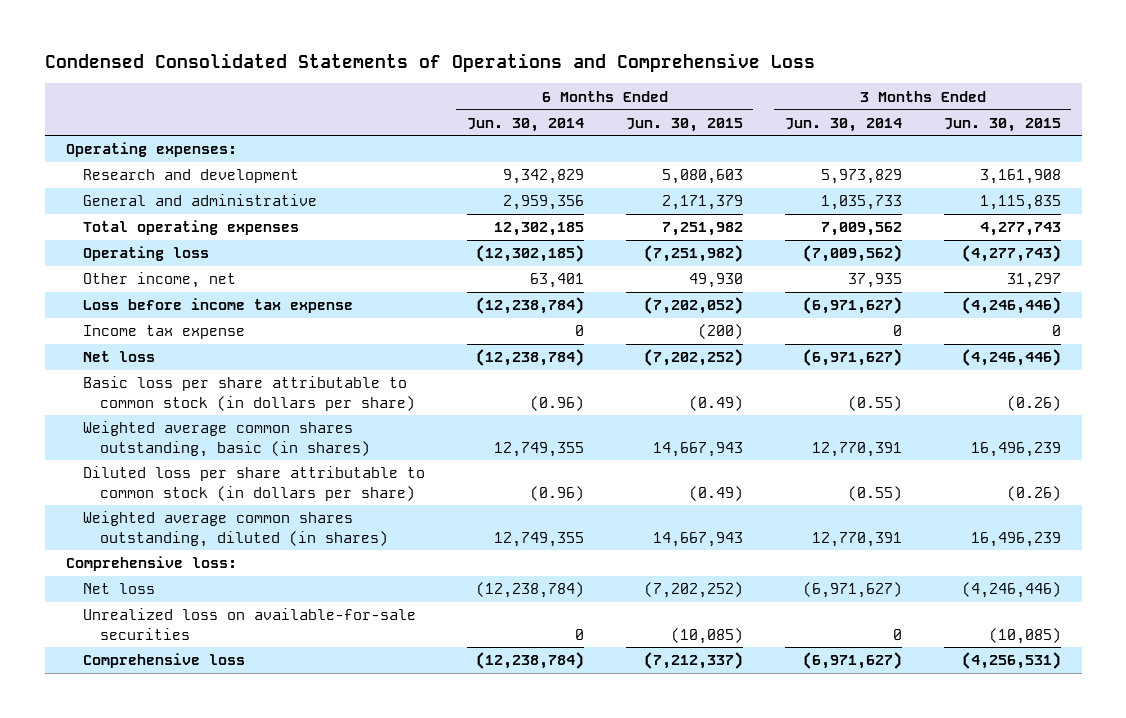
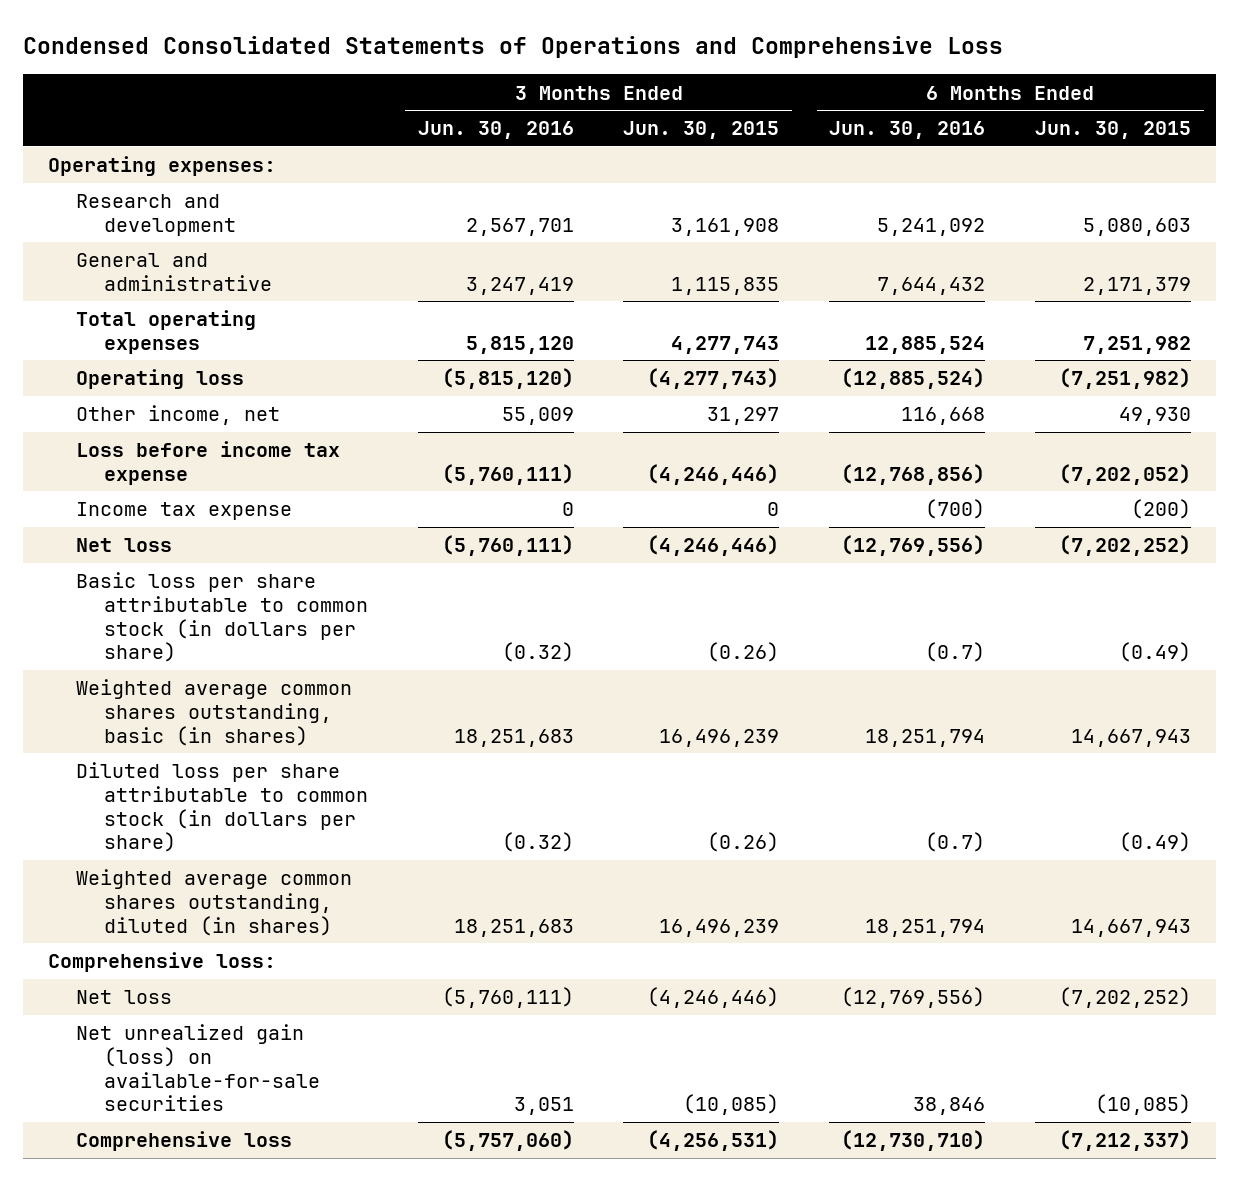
[466,117,584,132] Jun. 30, 2014 -> none
[784,117,902,132] Jun. 30, 2014 -> none
none -> [417,121,574,140] Jun. 30, 2016
none -> [829,121,986,140] Jun. 30, 2016
[83,608,417,640] Unrealized loss on available-for-sale securities -> [76,1024,320,1112] Net unrealized gain (loss) on available-for-sale securities

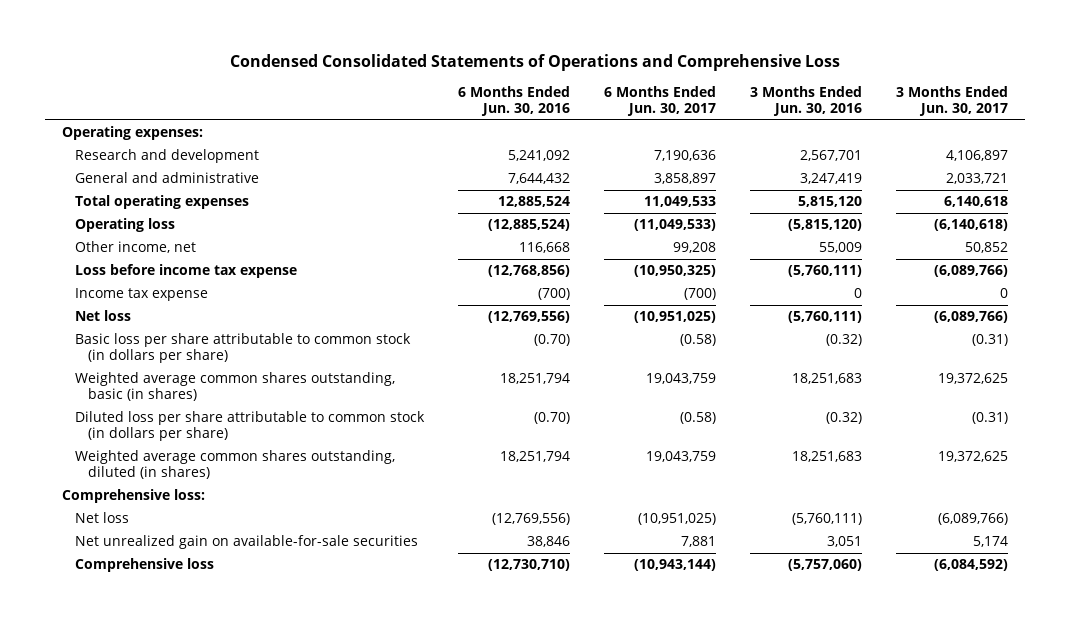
[623,121,780,140] Jun. 30, 2015 -> none
[1035,121,1192,140] Jun. 30, 2015 -> none
none -> [604,86,717,117] 6 Months Ended Jun. 30, 2017
none -> [896,86,1009,117] 3 Months Ended Jun. 30, 2017
[925,642,986,663] (0.7) -> [534,334,571,347] (0.70)
[925,832,986,853] (0.7) -> [534,412,571,425] (0.70)
[76,1024,320,1112] Net unrealized gain (loss) on available-for-sale securities -> [75,535,419,550] Net unrealized gain on available-for-sale securities

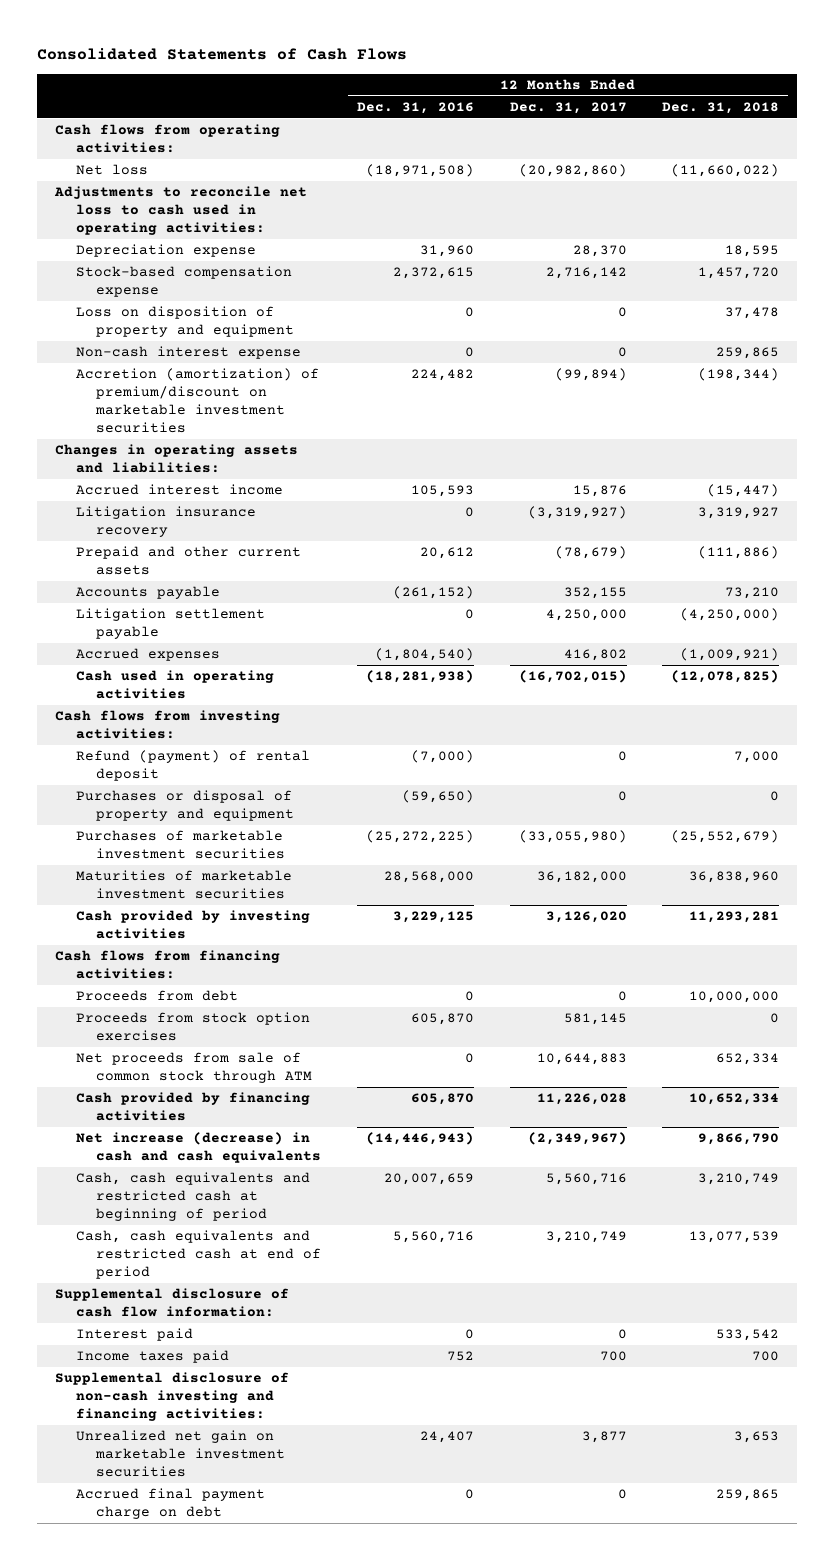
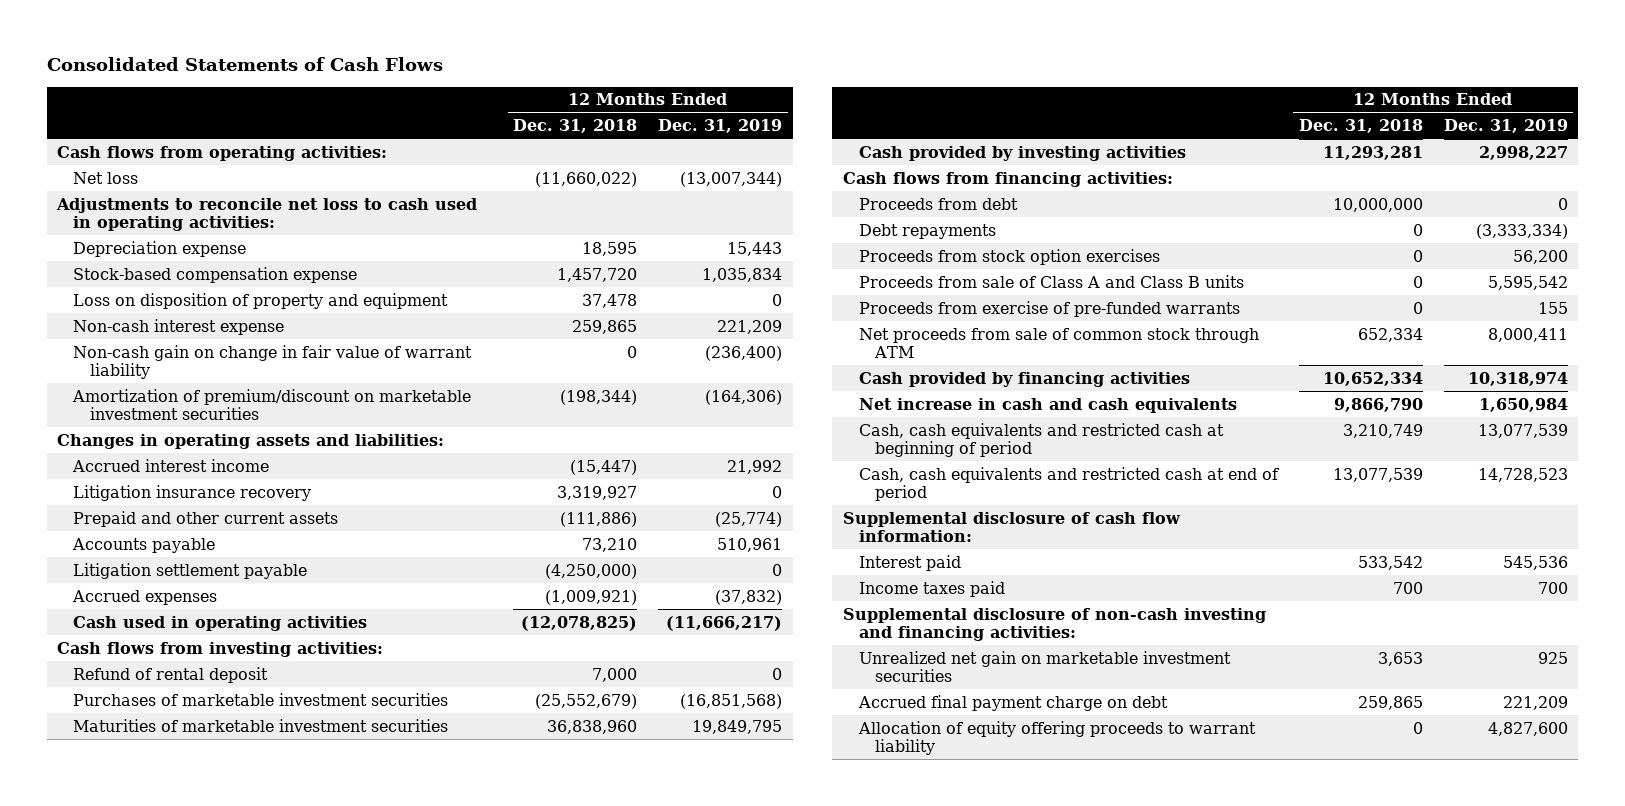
[356,101,474,114] Dec. 31, 2016 -> none
[509,101,627,114] Dec. 31, 2017 -> none
none -> [658,119,783,134] Dec. 31, 2019
none -> [73,344,473,380] Non-cash gain on change in fair value of warrant liability
[75,368,319,433] Accretion (amortization) of premium/discount on marketable investment securities -> [72,388,472,421] Amortization of premium/discount on marketable investment securities
[75,790,295,822] Purchases or disposal of property and equipment -> none
[75,750,310,782] Refund (payment) of rental deposit -> [73,666,269,683] Refund of rental deposit
none -> [858,223,996,239] Debt repayments
none -> [858,274,1244,288] Proceeds from sale of Class A and Class B units
none -> [858,300,1240,317] Proceeds from exercise of pre-funded warrants
[75,1132,322,1164] Net increase (decrease) in cash and cash equivalents -> [858,397,1237,413] Net increase in cash and cash equivalents
none -> [857,720,1256,756] Allocation of equity offering proceeds to warrant liability

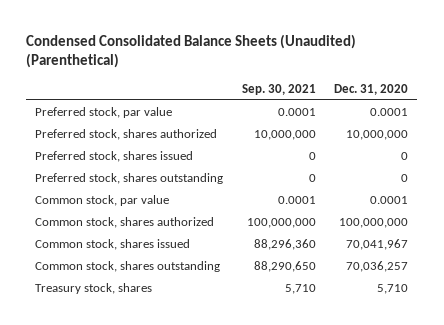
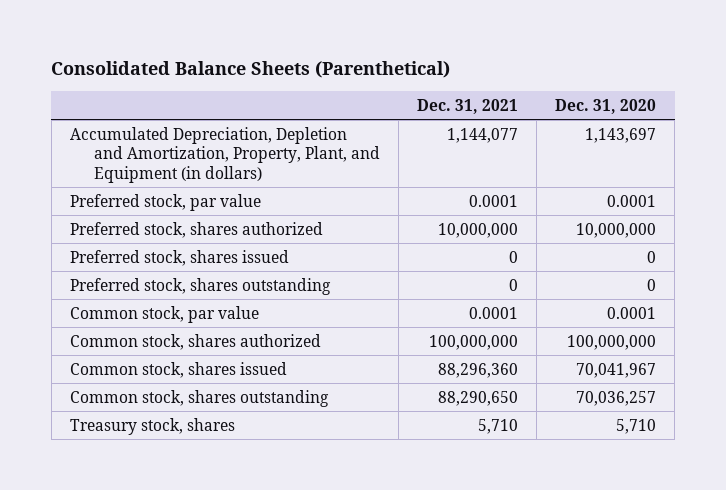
[26,33,357,69] Condensed Consolidated Balance Sheets (Unaudited) (Parenthetical) -> [51,61,451,79] Consolidated Balance Sheets (Parenthetical)
[241,83,316,95] Sep. 30, 2021 -> none
none -> [417,98,519,114] Dec. 31, 2021
none -> [69,126,381,183] Accumulated Depreciation, Depletion and Amortization, Property, Plant, and Equipment (in dollars)

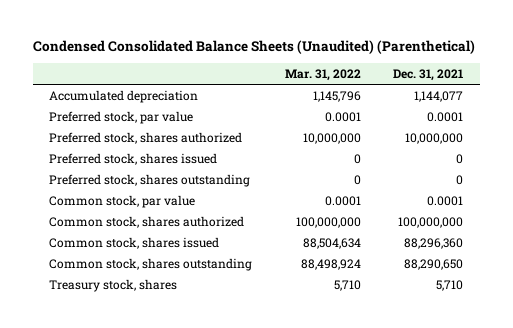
[51,61,451,79] Consolidated Balance Sheets (Parenthetical) -> [32,40,475,55] Condensed Consolidated Balance Sheets (Unaudited) (Parenthetical)
[555,98,657,114] Dec. 31, 2020 -> none
none -> [284,69,361,82] Mar. 31, 2022
[69,126,381,183] Accumulated Depreciation, Depletion and Amortization, Property, Plant, and Equipment (in dollars) -> [49,89,199,103] Accumulated depreciation

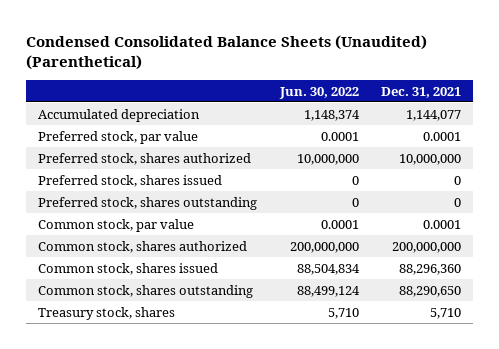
[284,69,361,82] Mar. 31, 2022 -> none
none -> [278,86,359,99] Jun. 30, 2022
[398,216,464,228] 100,000,000 -> [392,241,462,253] 200,000,000

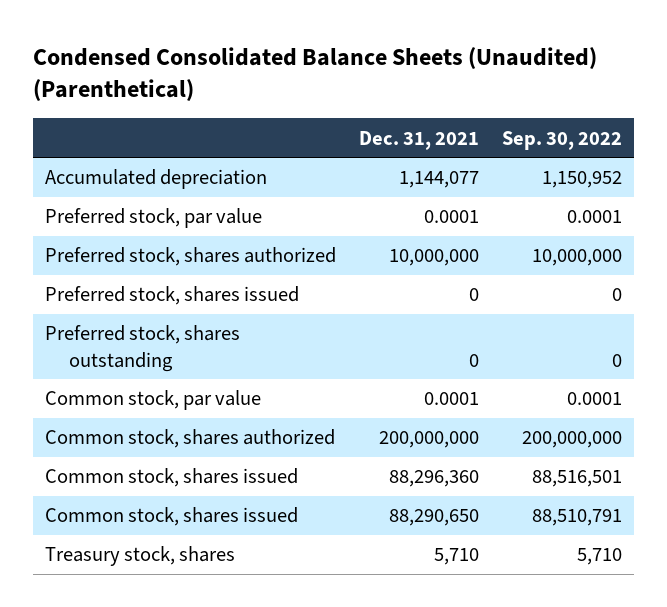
[278,86,359,99] Jun. 30, 2022 -> none
none -> [501,130,622,150] Sep. 30, 2022
[37,284,253,298] Common stock, shares outstanding -> [44,507,298,527] Common stock, shares issued

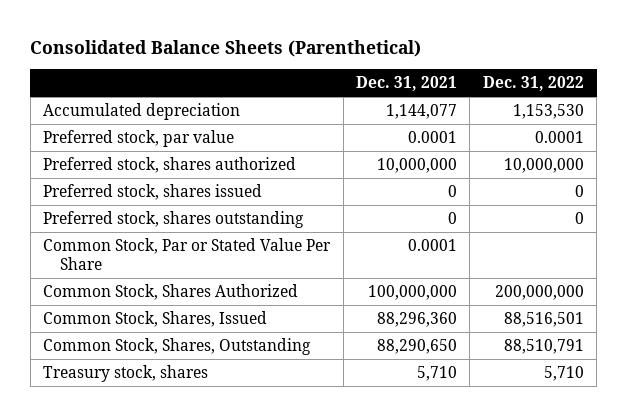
[33,47,598,102] Condensed Consolidated Balance Sheets (Unaudited) (Parenthetical) -> [30,40,422,58] Consolidated Balance Sheets (Parenthetical)
[501,130,622,150] Sep. 30, 2022 -> none
none -> [482,76,584,92] Dec. 31, 2022
[44,390,261,411] Common stock, par value -> [43,237,332,271] Common Stock, Par or Stated Value Per Share
[44,429,335,449] Common stock, shares authorized -> [43,283,299,300] Common Stock, Shares Authorized
[378,431,479,449] 200,000,000 -> [368,284,458,300] 100,000,000
[44,468,298,488] Common stock, shares issued -> [43,310,268,327] Common Stock, Shares, Issued
[44,507,298,527] Common stock, shares issued -> [43,337,312,355] Common Stock, Shares, Outstanding

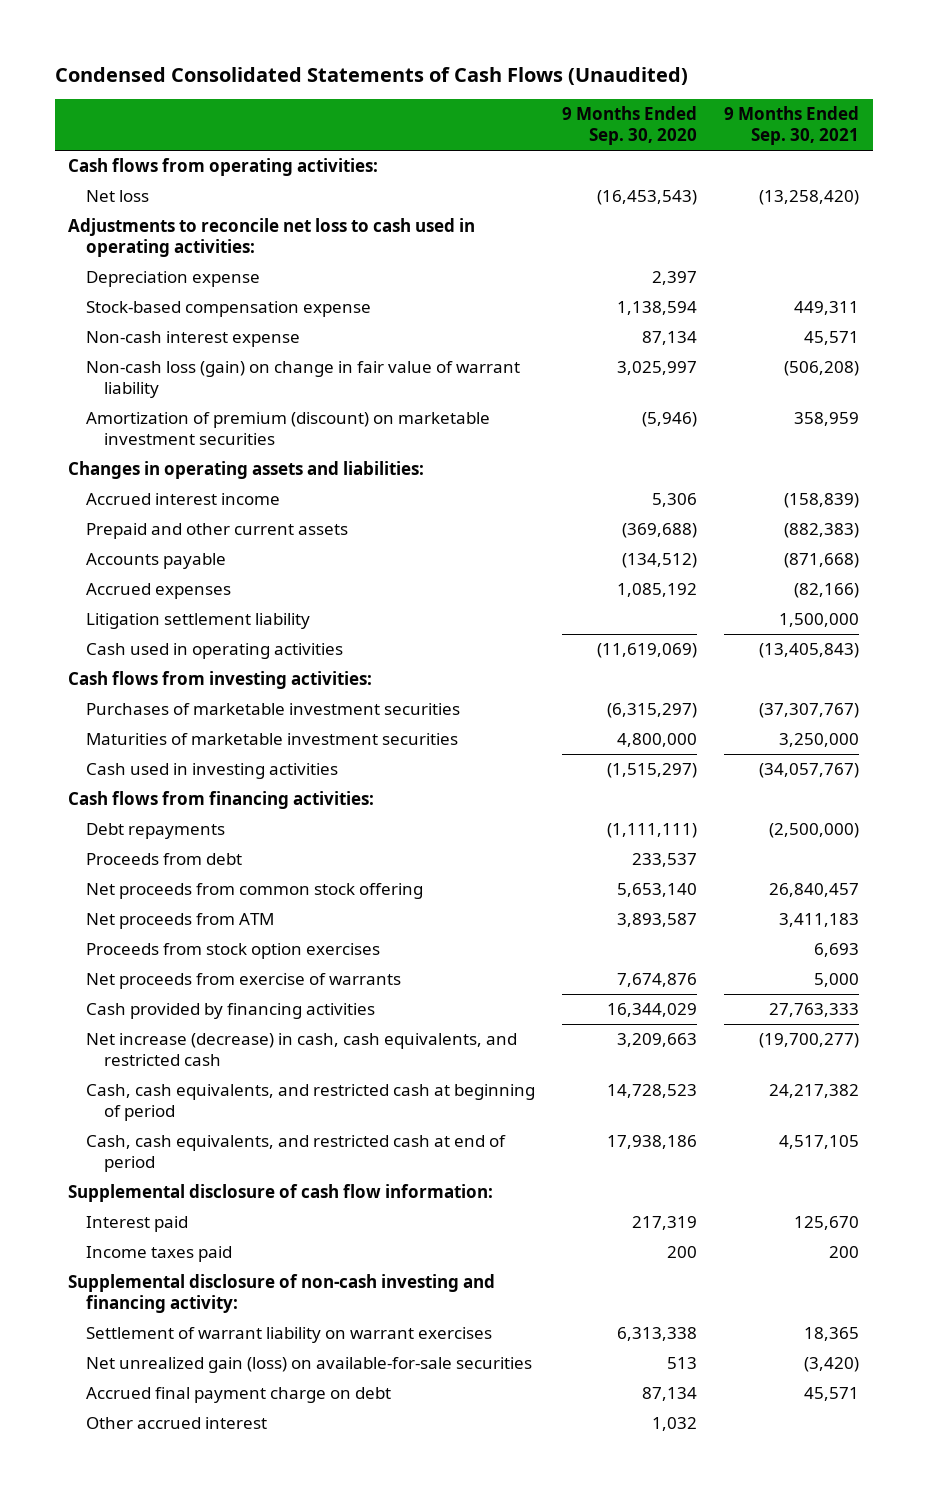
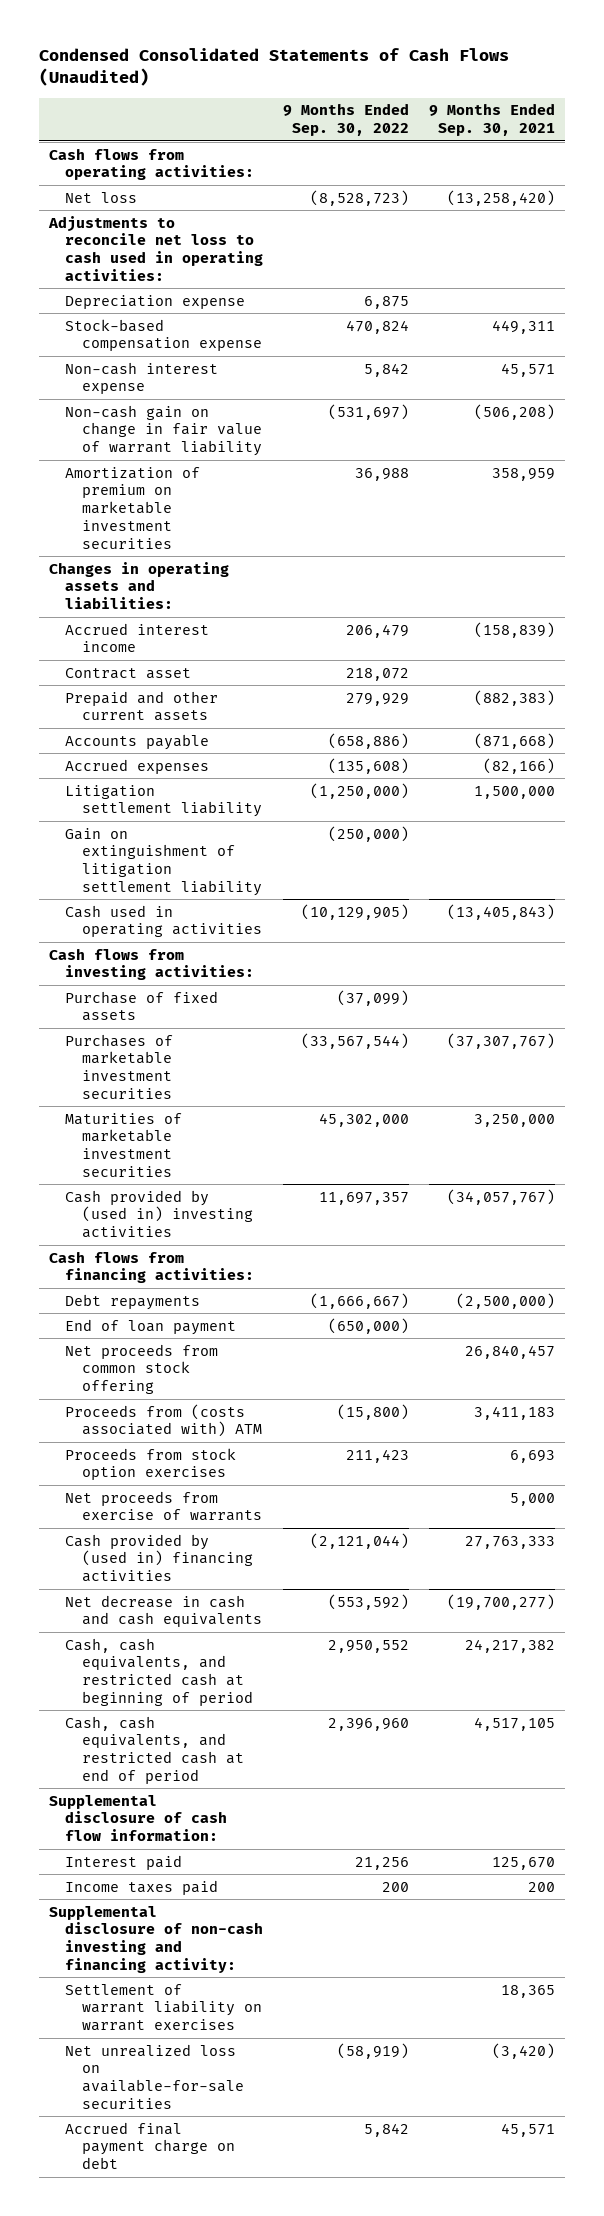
[562,106,698,146] 9 Months Ended Sep. 30, 2020 -> none
none -> [283,103,410,137] 9 Months Ended Sep. 30, 2022
[86,361,521,399] Non-cash loss (gain) on change in fair value of warrant liability -> [65,404,263,457] Non-cash gain on change in fair value of warrant liability
[86,412,491,446] Amortization of premium (discount) on marketable investment securities -> [65,466,201,549] Amortization of premium on marketable investment securities
none -> [65,667,192,679] Contract asset
none -> [65,827,263,896] Gain on extinguishment of litigation settlement liability
none -> [65,990,219,1022] Purchase of fixed assets
[86,763,339,780] Cash used in investing activities -> [65,1189,254,1239] Cash provided by (used in) investing activities
[86,853,243,866] Proceeds from debt -> none
none -> [65,1318,237,1335] End of loan payment
[86,913,275,930] Net proceeds from ATM -> [65,1403,263,1438] Proceeds from (costs associated with) ATM
[86,1003,376,1020] Cash provided by financing activities -> [65,1533,254,1583] Cash provided by (used in) financing activities
[86,1033,518,1067] Net increase (decrease) in cash, cash equivalents, and restricted cash -> [65,1594,263,1628] Net decrease in cash and cash equivalents
[86,1357,533,1374] Net unrealized gain (loss) on available-for-sale securities -> [65,2043,245,2109] Net unrealized loss on available-for-sale securities
[86,1417,268,1430] Other accrued interest -> none

